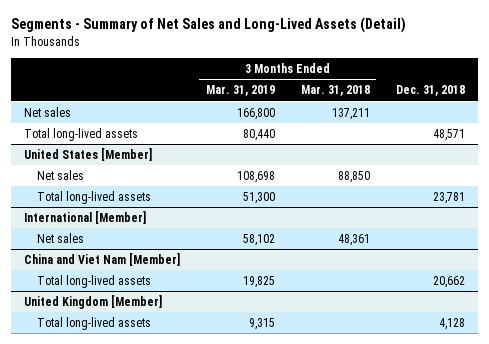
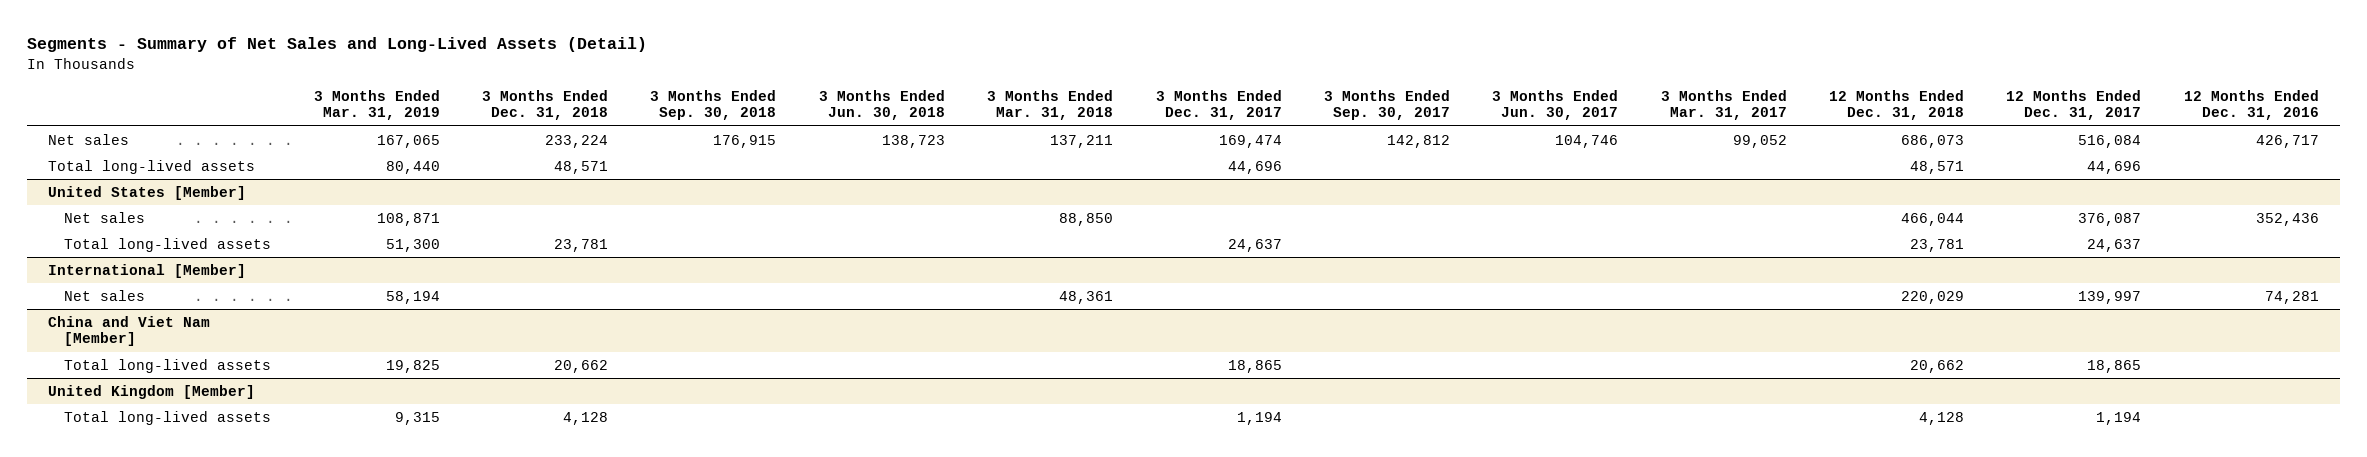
[396,85,466,97] Dec. 31, 2018 -> none
none -> [482,89,609,121] 3 Months Ended Dec. 31, 2018
none -> [650,89,777,121] 3 Months Ended Sep. 30, 2018
none -> [818,89,945,121] 3 Months Ended Jun. 30, 2018
none -> [1155,89,1282,121] 3 Months Ended Dec. 31, 2017
none -> [1323,89,1450,121] 3 Months Ended Sep. 30, 2017
none -> [1492,89,1619,121] 3 Months Ended Jun. 30, 2017
none -> [1660,89,1787,121] 3 Months Ended Mar. 31, 2017
none -> [1828,89,1964,121] 12 Months Ended Dec. 31, 2018
none -> [2006,89,2142,121] 12 Months Ended Dec. 31, 2017
none -> [2183,89,2319,121] 12 Months Ended Dec. 31, 2016
[236,108,275,121] 166,800 -> [376,134,440,148] 167,065
[236,171,275,184] 108,698 -> [376,212,440,226] 108,871
[242,234,275,247] 58,102 -> [385,290,440,304] 58,194

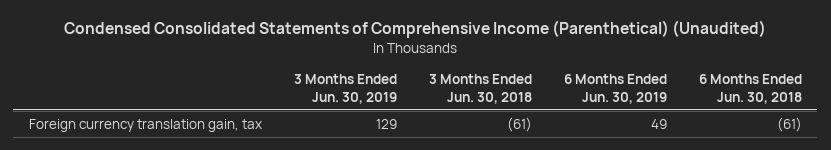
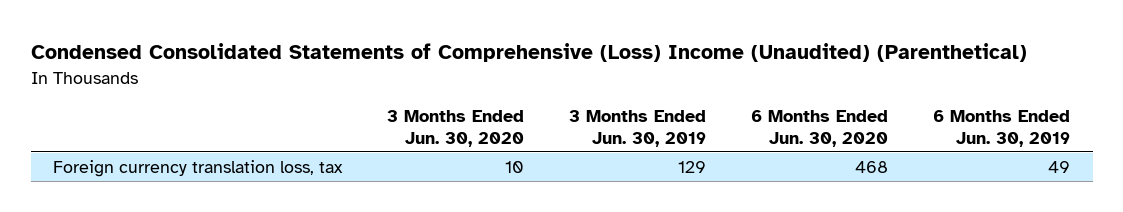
[64,20,767,39] Condensed Consolidated Statements of Comprehensive Income (Parenthetical) (Unaudited) -> [30,42,1027,62] Condensed Consolidated Statements of Comprehensive (Loss) Income (Unaudited) (Parenthetical)
[428,74,532,104] 3 Months Ended Jun. 30, 2018 -> none
[698,74,802,104] 6 Months Ended Jun. 30, 2018 -> none
none -> [387,109,525,148] 3 Months Ended Jun. 30, 2020
none -> [751,109,889,148] 6 Months Ended Jun. 30, 2020
[29,119,263,133] Foreign currency translation gain, tax -> [53,160,344,178] Foreign currency translation loss, tax

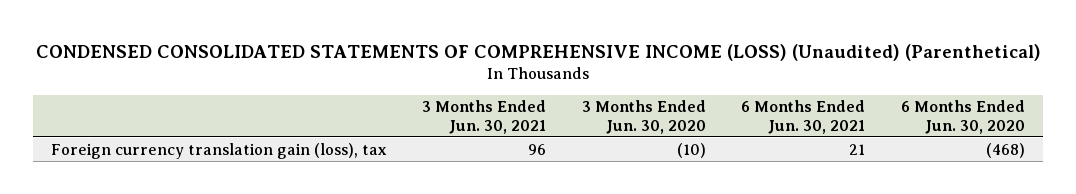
[30,42,1027,62] Condensed Consolidated Statements of Comprehensive (Loss) Income (Unaudited) (Parenthetical) -> [36,43,1042,61] CONDENSED CONSOLIDATED STATEMENTS OF COMPREHENSIVE INCOME (LOSS) (Unaudited) (Parenthetical)
[569,109,707,148] 3 Months Ended Jun. 30, 2019 -> none
[933,109,1071,148] 6 Months Ended Jun. 30, 2019 -> none
none -> [421,100,546,134] 3 Months Ended Jun. 30, 2021
none -> [741,100,866,134] 6 Months Ended Jun. 30, 2021
[53,160,344,178] Foreign currency translation loss, tax -> [51,142,388,159] Foreign currency translation gain (loss), tax
[505,161,525,174] 10 -> [676,142,706,158] (10)
[855,161,889,174] 468 -> [986,142,1026,158] (468)

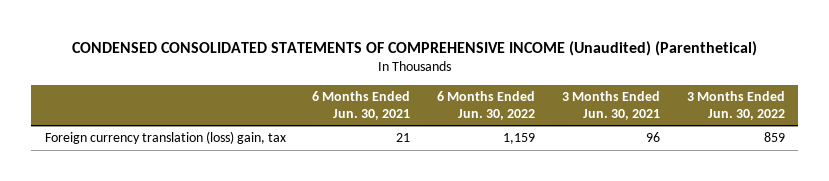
[36,43,1042,61] CONDENSED CONSOLIDATED STATEMENTS OF COMPREHENSIVE INCOME (LOSS) (Unaudited) (Parenthetical) -> [71,40,757,56] CONDENSED CONSOLIDATED STATEMENTS OF COMPREHENSIVE INCOME (Unaudited) (Parenthetical)
[581,100,706,134] 3 Months Ended Jun. 30, 2020 -> none
[901,100,1026,134] 6 Months Ended Jun. 30, 2020 -> none
none -> [437,91,536,121] 6 Months Ended Jun. 30, 2022
none -> [686,91,785,121] 3 Months Ended Jun. 30, 2022
[51,142,388,159] Foreign currency translation gain (loss), tax -> [44,131,286,145] Foreign currency translation (loss) gain, tax

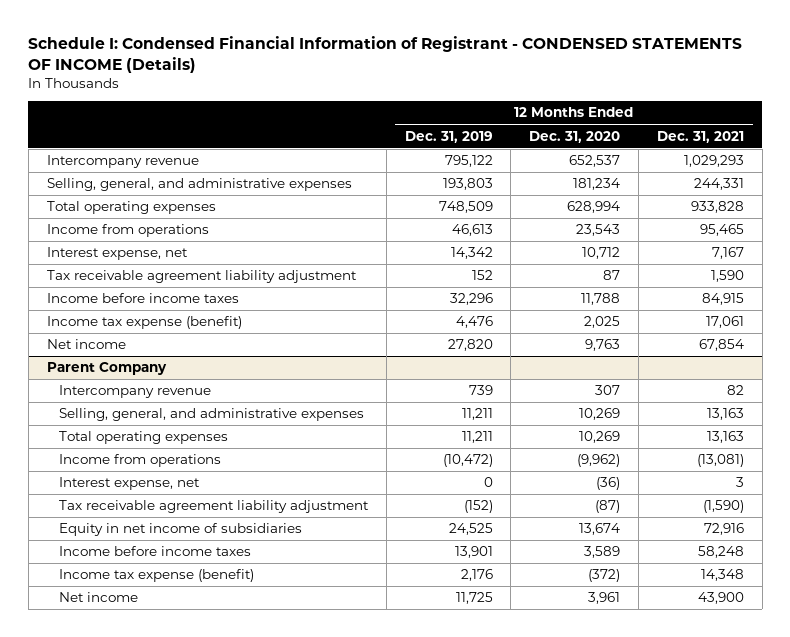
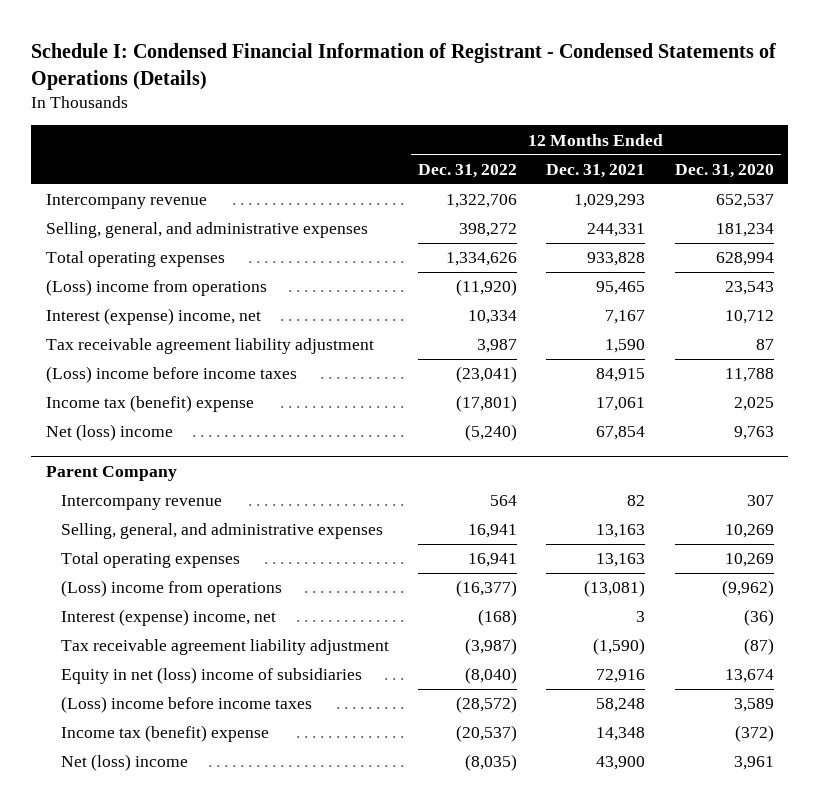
[28,35,743,73] Schedule I: Condensed Financial Information of Registrant - CONDENSED STATEMENTS OF INCOME (Details) -> [31,43,777,90] Schedule I: Condensed Financial Information of Registrant - Condensed Statements of Operations (Details)
[404,130,493,143] Dec. 31, 2019 -> none
none -> [418,163,518,178] Dec. 31, 2022
[46,224,209,238] Income from operations -> [45,279,267,297] (Loss) income from operations
[46,247,188,261] Interest expense, net -> [45,308,261,326] Interest (expense) income, net
[46,293,239,304] Income before income taxes -> [45,366,297,384] (Loss) income before income taxes
[46,316,242,330] Income tax expense (benefit) -> [45,395,254,413] Income tax (benefit) expense
[46,339,126,350] Net income -> [45,424,173,442] Net (loss) income
[58,454,221,468] Income from operations -> [60,580,282,598] (Loss) income from operations
[58,477,200,491] Interest expense, net -> [60,609,276,627] Interest (expense) income, net
[58,523,302,537] Equity in net income of subsidiaries -> [60,667,362,685] Equity in net (loss) income of subsidiaries
[58,546,251,557] Income before income taxes -> [60,696,312,714] (Loss) income before income taxes
[58,569,254,583] Income tax expense (benefit) -> [60,725,269,743] Income tax (benefit) expense
[58,592,138,603] Net income -> [60,754,188,772] Net (loss) income

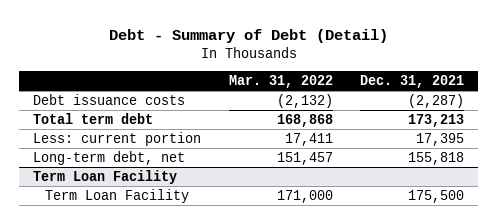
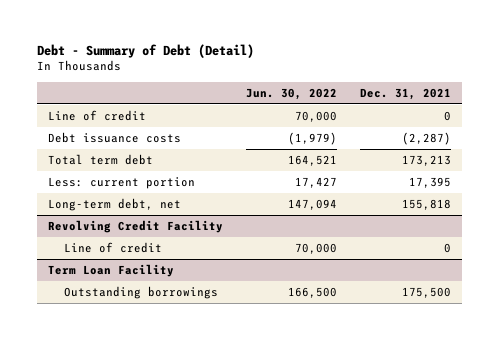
[228,75,333,89] Mar. 31, 2022 -> none
none -> [246,87,338,100] Jun. 30, 2022
none -> [48,110,147,122] Line of credit
none -> [48,220,224,234] Revolving Credit Facility
none -> [64,242,163,254] Line of credit
[45,189,190,204] Term Loan Facility -> [64,286,219,300] Outstanding borrowings

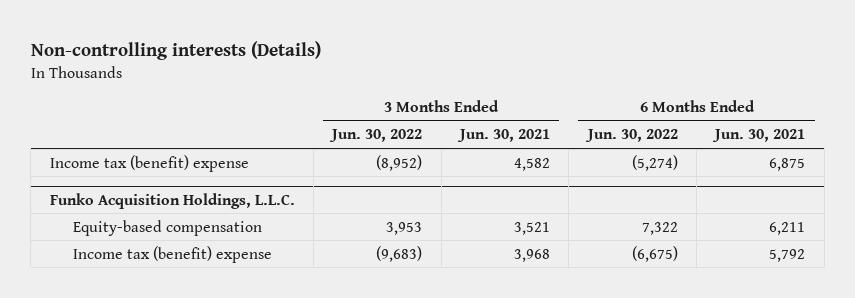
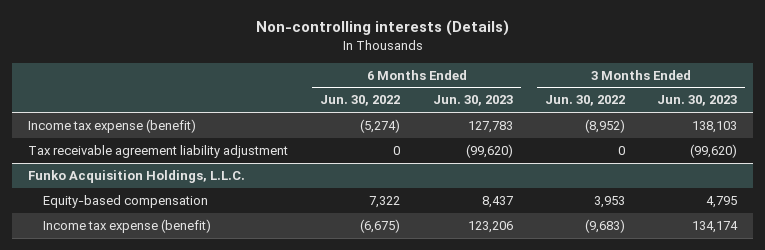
[456,129,550,143] Jun. 30, 2021 -> none
[712,129,806,143] Jun. 30, 2021 -> none
none -> [432,95,513,107] Jun. 30, 2023
none -> [657,95,738,107] Jun. 30, 2023
[49,154,249,172] Income tax (benefit) expense -> [28,118,197,133] Income tax expense (benefit)
none -> [28,144,289,158] Tax receivable agreement liability adjustment
[73,245,273,263] Income tax (benefit) expense -> [42,218,211,233] Income tax expense (benefit)

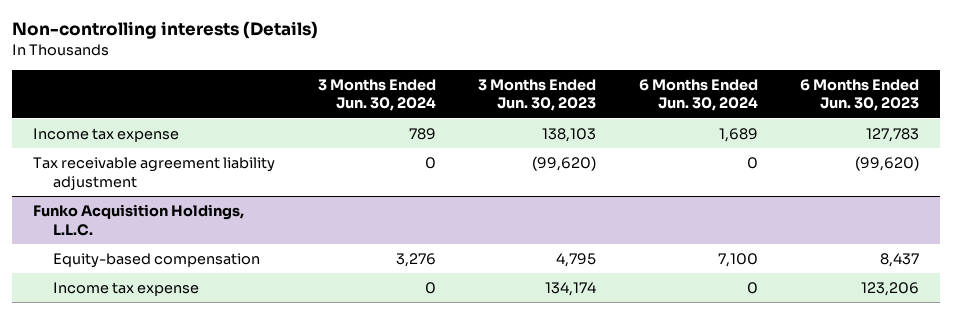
[320,95,401,107] Jun. 30, 2022 -> none
[545,95,626,107] Jun. 30, 2022 -> none
none -> [317,78,436,112] 3 Months Ended Jun. 30, 2024
none -> [638,78,758,112] 6 Months Ended Jun. 30, 2024
[28,118,197,133] Income tax expense (benefit) -> [33,127,180,142] Income tax expense
[42,218,211,233] Income tax expense (benefit) -> [53,281,200,296] Income tax expense

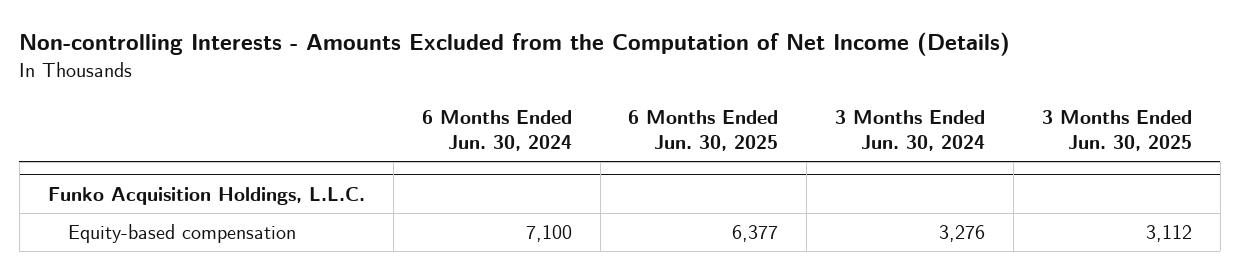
[12,21,319,40] Non-controlling interests (Details) -> [19,32,1011,57] Non-controlling Interests - Amounts Excluded from the Computation of Net Income (Details)
[478,78,597,112] 3 Months Ended Jun. 30, 2023 -> none
[800,78,920,112] 6 Months Ended Jun. 30, 2023 -> none
none -> [628,109,779,151] 6 Months Ended Jun. 30, 2025
none -> [1041,109,1192,151] 3 Months Ended Jun. 30, 2025
[33,127,180,142] Income tax expense -> none
[33,156,276,190] Tax receivable agreement liability adjustment -> none
[53,281,200,296] Income tax expense -> none

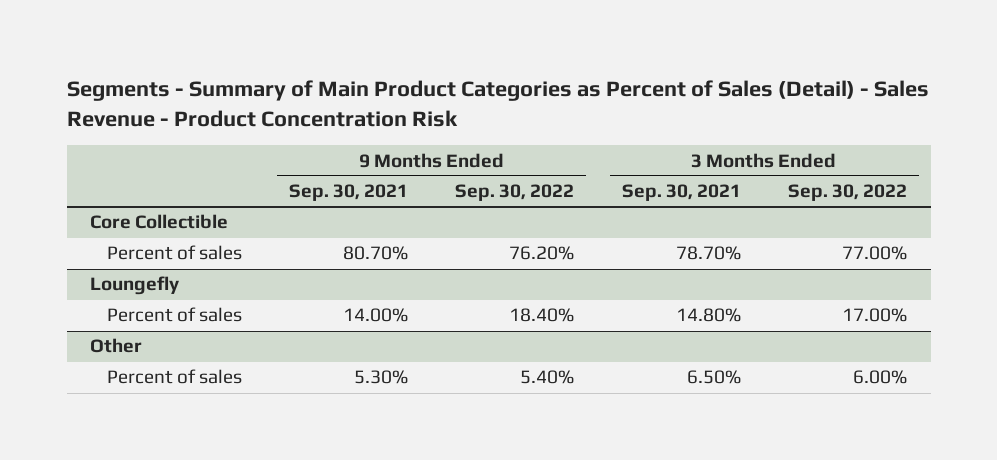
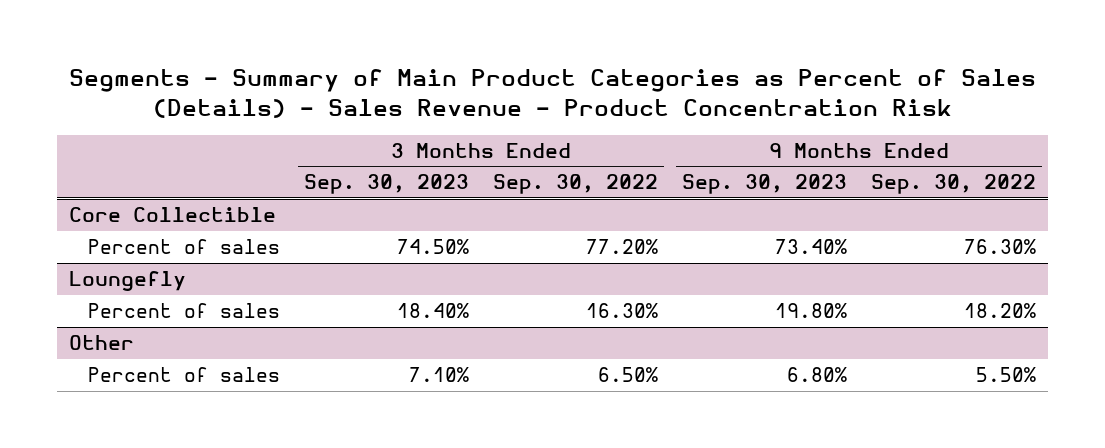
[66,80,929,128] Segments - Summary of Main Product Categories as Percent of Sales (Detail) - Sales Revenue - Product Concentration Risk -> [68,69,1036,118] Segments - Summary of Main Product Categories as Percent of Sales (Details) - Sales Revenue - Product Concentration Risk
[289,184,409,202] Sep. 30, 2021 -> none
[621,184,741,202] Sep. 30, 2021 -> none
none -> [303,174,469,195] Sep. 30, 2023
none -> [682,174,848,195] Sep. 30, 2023
[509,246,575,261] 76.20% -> [964,239,1037,255] 76.30%
[842,246,908,261] 77.00% -> [586,239,659,255] 77.20%
[509,308,575,323] 18.40% -> [964,303,1037,319] 18.20%
[842,308,908,323] 17.00% -> [586,303,659,319] 16.30%
[520,370,575,385] 5.40% -> [976,367,1037,383] 5.50%
[853,370,908,385] 6.00% -> [598,367,659,383] 6.50%

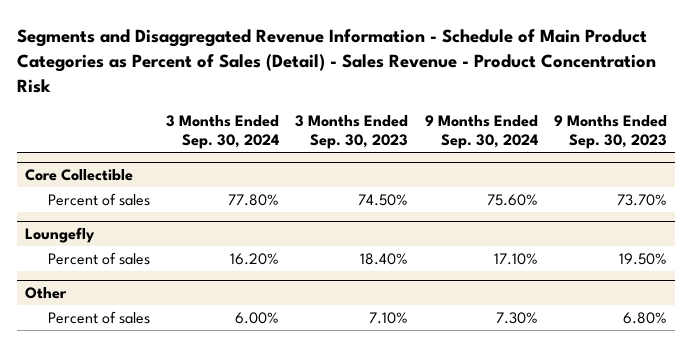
[68,69,1036,118] Segments - Summary of Main Product Categories as Percent of Sales (Details) - Sales Revenue - Product Concentration Risk -> [16,28,656,93] Segments and Disaggregated Revenue Information - Schedule of Main Product Categories as Percent of Sales (Detail) - Sales Revenue - Product Concentration Risk
[493,174,659,195] Sep. 30, 2022 -> none
[871,174,1037,195] Sep. 30, 2022 -> none
none -> [165,114,279,150] 3 Months Ended Sep. 30, 2024
none -> [424,114,538,150] 9 Months Ended Sep. 30, 2024
[775,239,848,255] 73.40% -> [616,193,667,206] 73.70%
[775,303,848,319] 19.80% -> [618,252,667,265] 19.50%

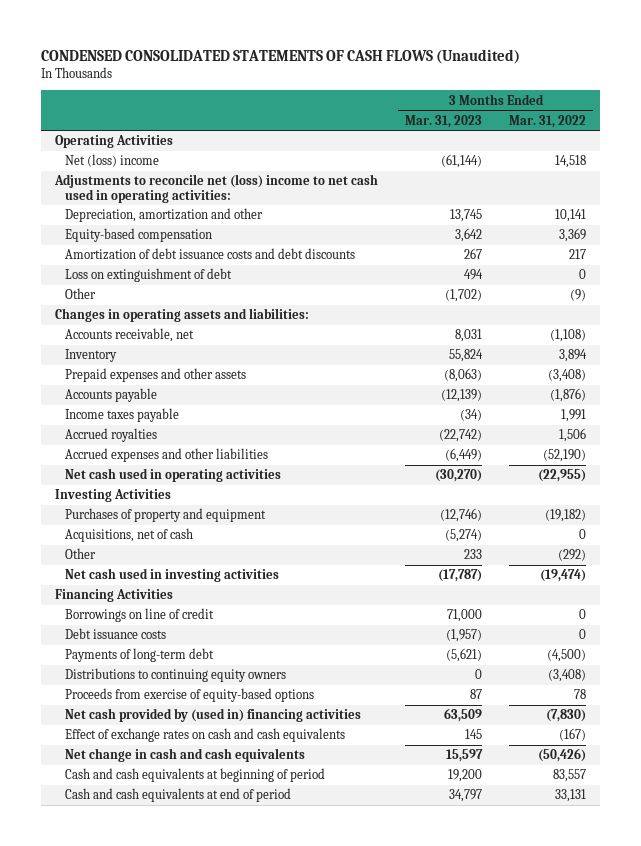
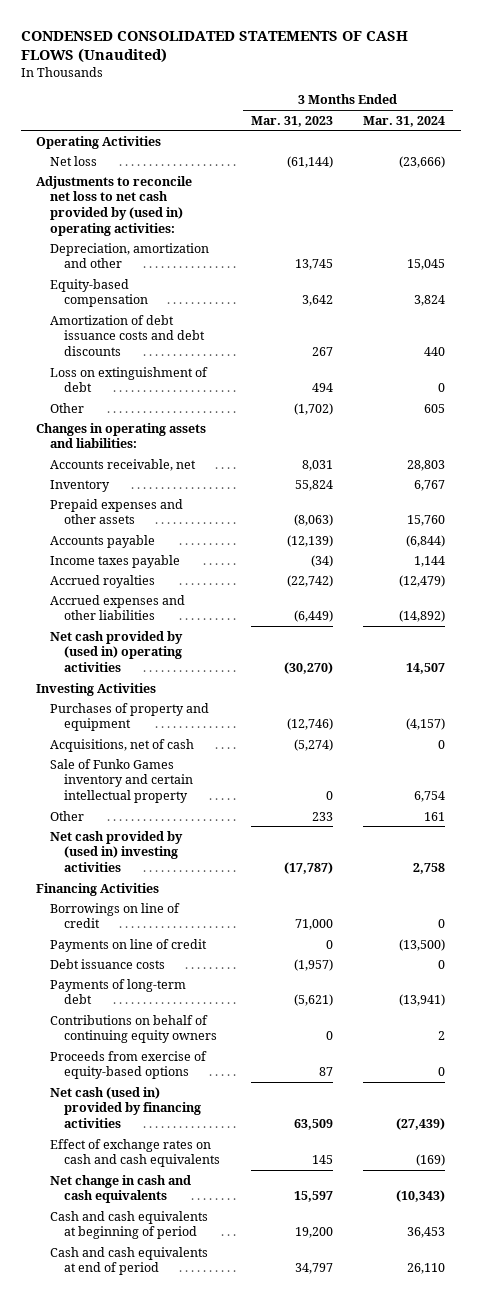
[509,114,587,128] Mar. 31, 2022 -> none
none -> [363,115,446,127] Mar. 31, 2024
[64,154,159,168] Net (loss) income -> [50,155,98,166] Net loss
[53,174,378,203] Adjustments to reconcile net (loss) income to net cash used in operating activities: -> [36,175,193,236] Adjustments to reconcile net loss to net cash provided by (used in) operating activities:
[64,468,281,483] Net cash used in operating activities -> [50,630,184,673] Net cash provided by (used in) operating activities
none -> [50,758,194,804] Sale of Funko Games inventory and certain intellectual property
[64,568,279,583] Net cash used in investing activities -> [50,830,184,873] Net cash provided by (used in) investing activities
none -> [50,938,208,952] Payments on line of credit
[64,668,286,683] Distributions to continuing equity owners -> none
none -> [50,1014,218,1044] Contributions on behalf of continuing equity owners
[64,708,361,723] Net cash provided by (used in) financing activities -> [50,1086,202,1129] Net cash (used in) provided by financing activities

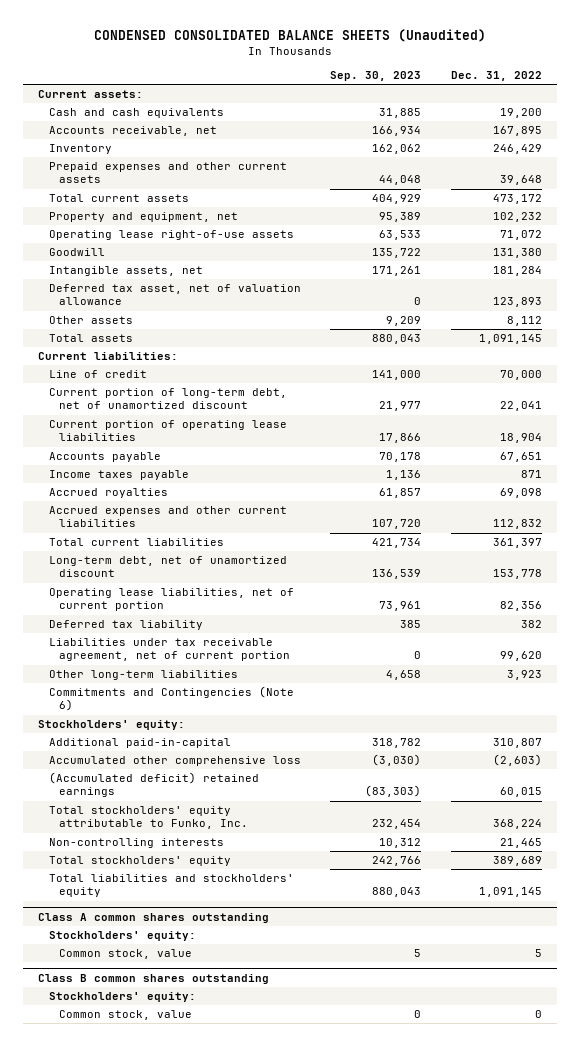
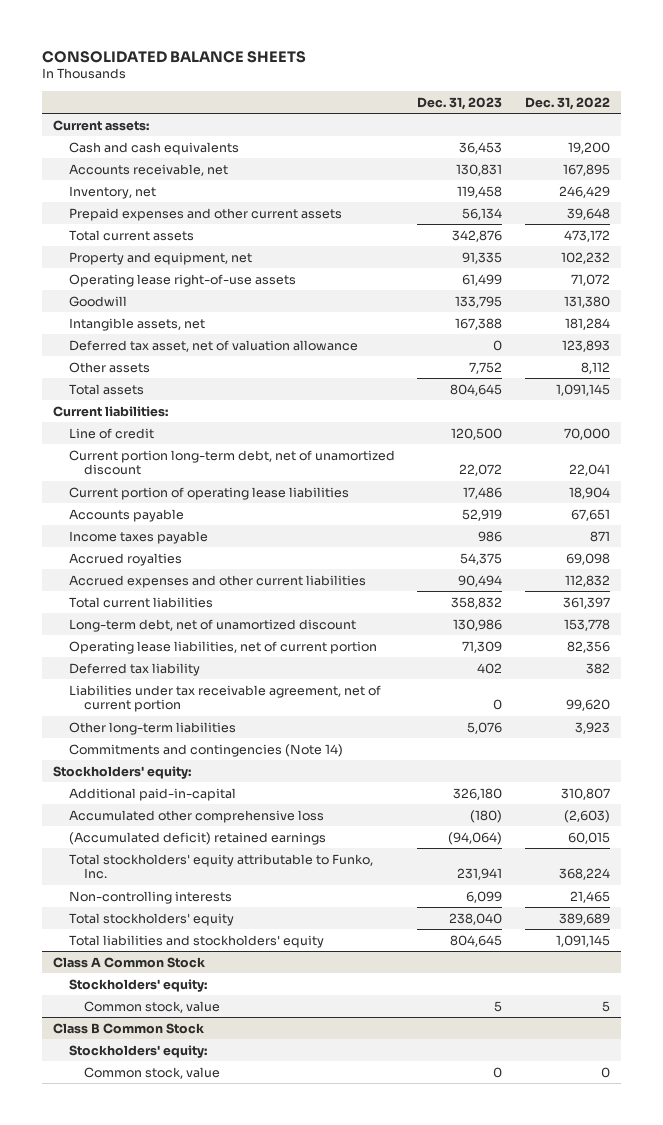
[94,29,487,43] CONDENSED CONSOLIDATED BALANCE SHEETS (Unaudited) -> [42,50,307,63] CONSOLIDATED BALANCE SHEETS
[330,71,422,82] Sep. 30, 2023 -> none
none -> [417,96,503,110] Dec. 31, 2023
[48,144,112,155] Inventory -> [68,185,156,199] Inventory, net
[48,388,287,410] Current portion of long-term debt, net of unamortized discount -> [68,449,395,476] Current portion long-term debt, net of unamortized discount
[48,686,294,712] Commitments and Contingencies (Note 6) -> [68,743,343,757] Commitments and contingencies (Note 14)
[38,912,270,923] Class A common shares outstanding -> [53,956,206,968] Class A Common Stock
[38,973,270,984] Class B common shares outstanding -> [53,1022,205,1034] Class B Common Stock

